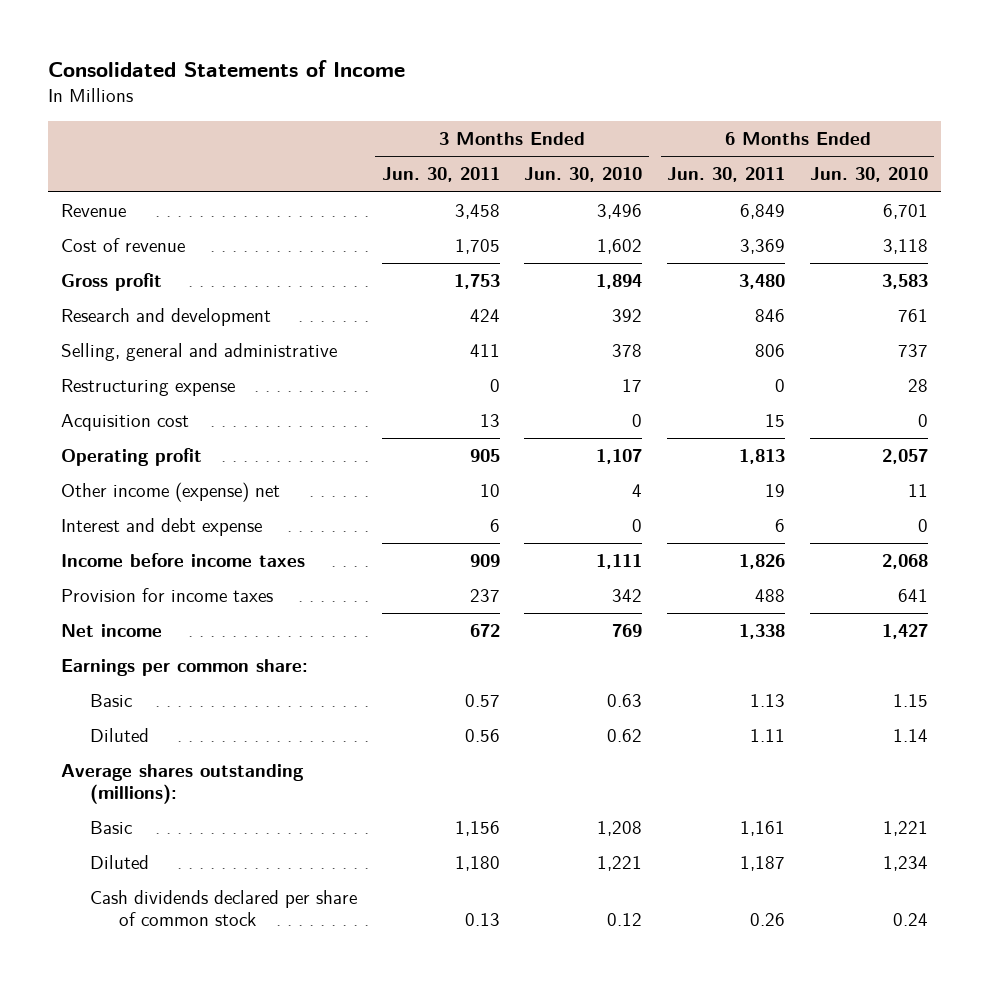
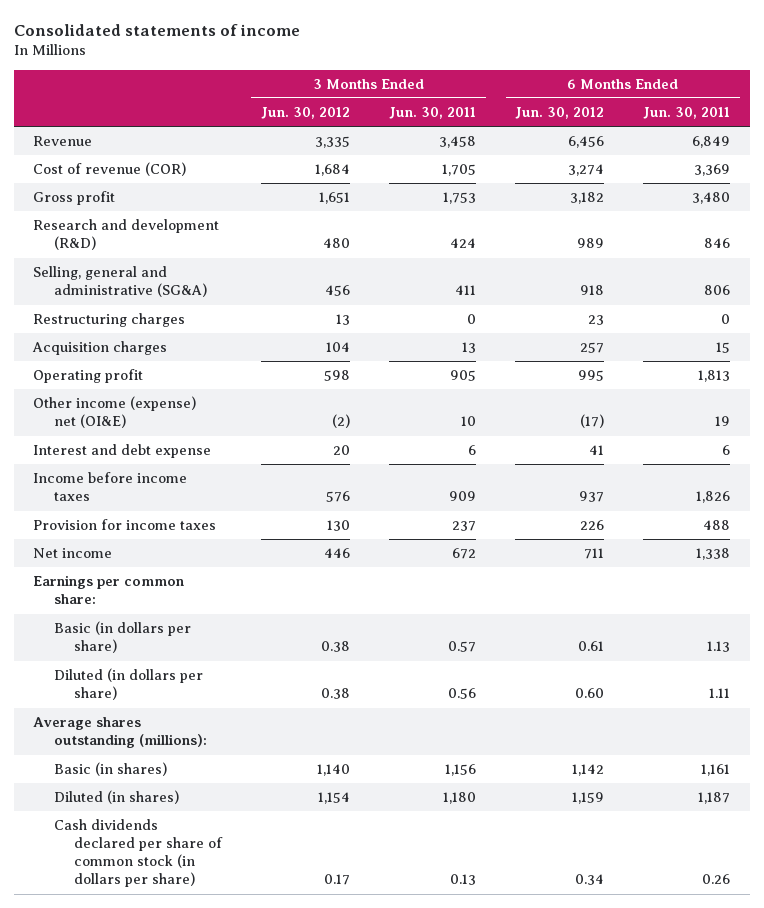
[48,60,406,78] Consolidated Statements of Income -> [13,23,300,36] Consolidated statements of income
[524,167,643,183] Jun. 30, 2010 -> none
[810,167,929,183] Jun. 30, 2010 -> none
none -> [261,107,351,120] Jun. 30, 2012
none -> [515,107,605,120] Jun. 30, 2012
[60,238,185,253] Cost of revenue -> [33,162,187,177] Cost of revenue (COR)
[60,308,271,327] Research and development -> [33,219,220,251] Research and development (R&D)
[60,343,337,362] Selling, general and administrative -> [33,266,207,298] Selling, general and administrative (SG&A)
[60,379,235,397] Restructuring expense -> [33,313,186,328] Restructuring charges
[60,414,189,432] Acquisition cost -> [32,341,168,356] Acquisition charges
[60,482,280,503] Other income (expense) net -> [33,396,197,429] Other income (expense) net (OI&E)
[89,694,132,708] Basic -> [53,621,191,654] Basic (in dollars per share)
[89,728,149,743] Diluted -> [53,668,203,701] Diluted (in dollars per share)
[89,821,132,835] Basic -> [53,762,167,777] Basic (in shares)
[89,855,149,870] Diluted -> [53,790,179,805] Diluted (in shares)
[89,890,357,926] Cash dividends declared per share of common stock -> [53,819,223,888] Cash dividends declared per share of common stock (in dollars per share)

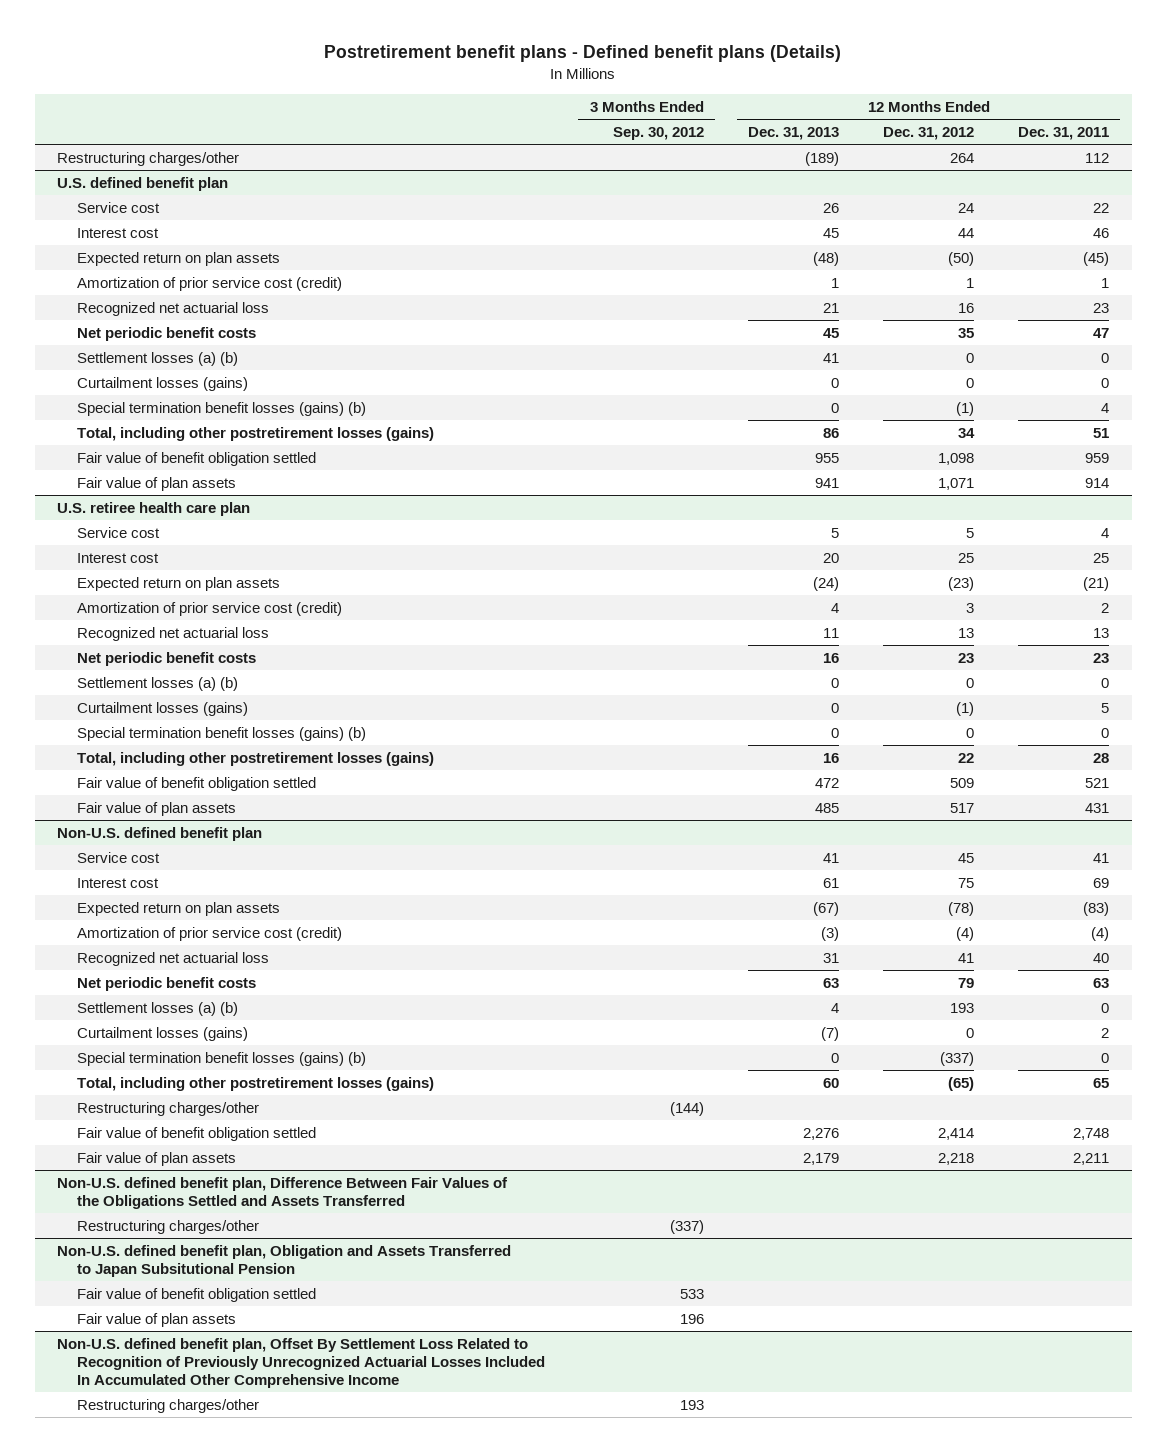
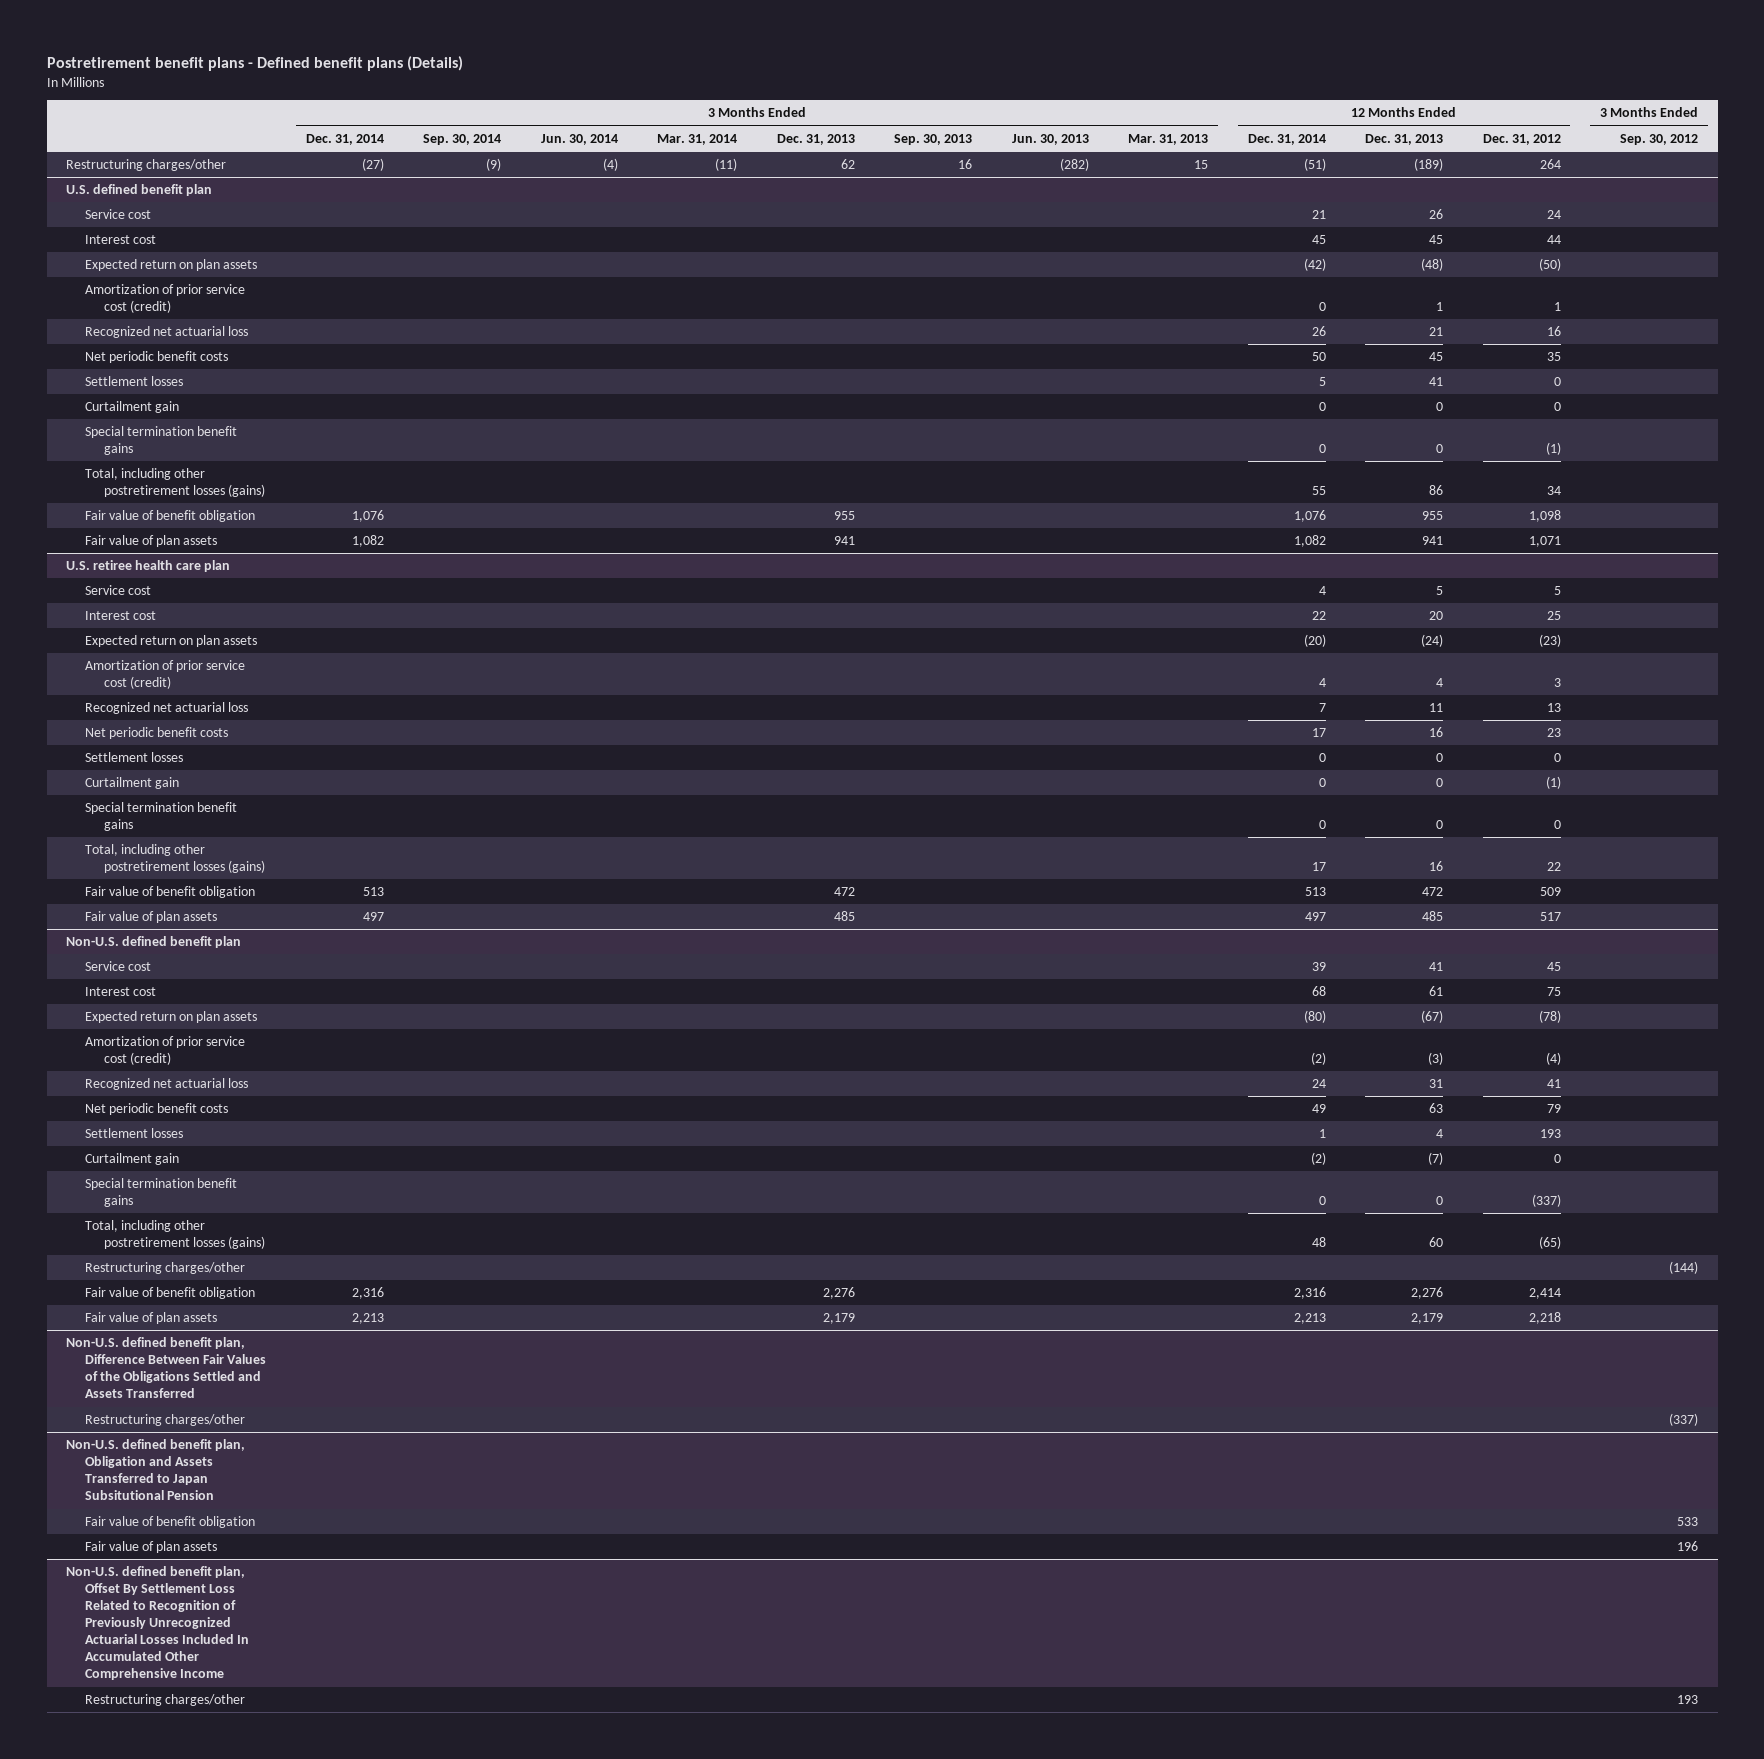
[1018,126,1110,140] Dec. 31, 2011 -> none
none -> [305,133,384,145] Dec. 31, 2014
none -> [423,133,502,145] Sep. 30, 2014
none -> [540,133,618,145] Jun. 30, 2014
none -> [657,133,738,145] Mar. 31, 2014
none -> [776,133,855,145] Dec. 31, 2013
none -> [894,133,973,145] Sep. 30, 2013
none -> [1011,133,1089,145] Jun. 30, 2013
none -> [1128,133,1209,145] Mar. 31, 2013
none -> [1247,133,1326,145] Dec. 31, 2014
[77,351,239,366] Settlement losses (a) (b) -> [85,376,184,387] Settlement losses
[77,376,249,391] Curtailment losses (gains) -> [85,401,180,414] Curtailment gain
[77,401,367,416] Special termination benefit losses (gains) (b) -> [85,426,238,456] Special termination benefit gains
[77,451,317,466] Fair value of benefit obligation settled -> [85,510,256,523] Fair value of benefit obligation
[77,676,239,691] Settlement losses (a) (b) -> [85,752,184,763] Settlement losses
[77,701,249,716] Curtailment losses (gains) -> [85,777,180,790] Curtailment gain
[77,726,367,741] Special termination benefit losses (gains) (b) -> [85,802,238,832] Special termination benefit gains
[77,776,317,791] Fair value of benefit obligation settled -> [85,886,256,899] Fair value of benefit obligation
[77,1001,239,1016] Settlement losses (a) (b) -> [85,1128,184,1139] Settlement losses
[77,1026,249,1041] Curtailment losses (gains) -> [85,1153,180,1166] Curtailment gain
[77,1051,367,1066] Special termination benefit losses (gains) (b) -> [85,1178,238,1208] Special termination benefit gains
[77,1126,317,1141] Fair value of benefit obligation settled -> [85,1287,256,1300] Fair value of benefit obligation
[77,1287,317,1302] Fair value of benefit obligation settled -> [85,1516,256,1529] Fair value of benefit obligation

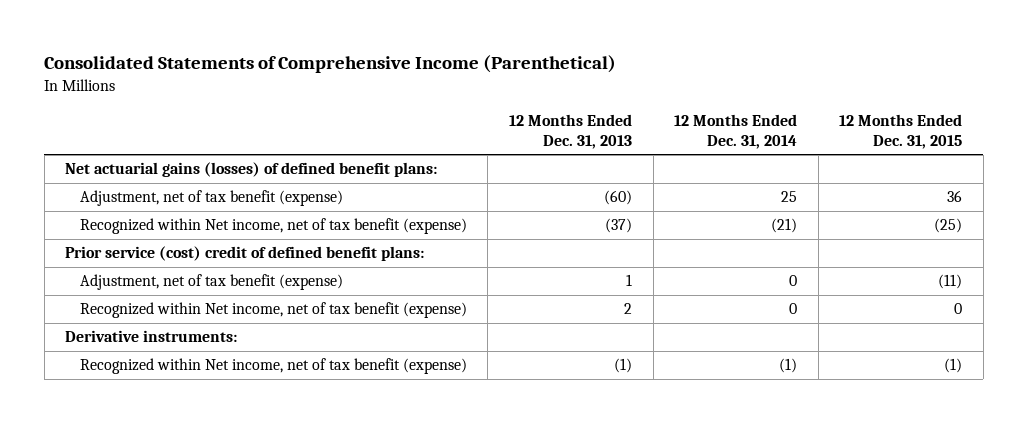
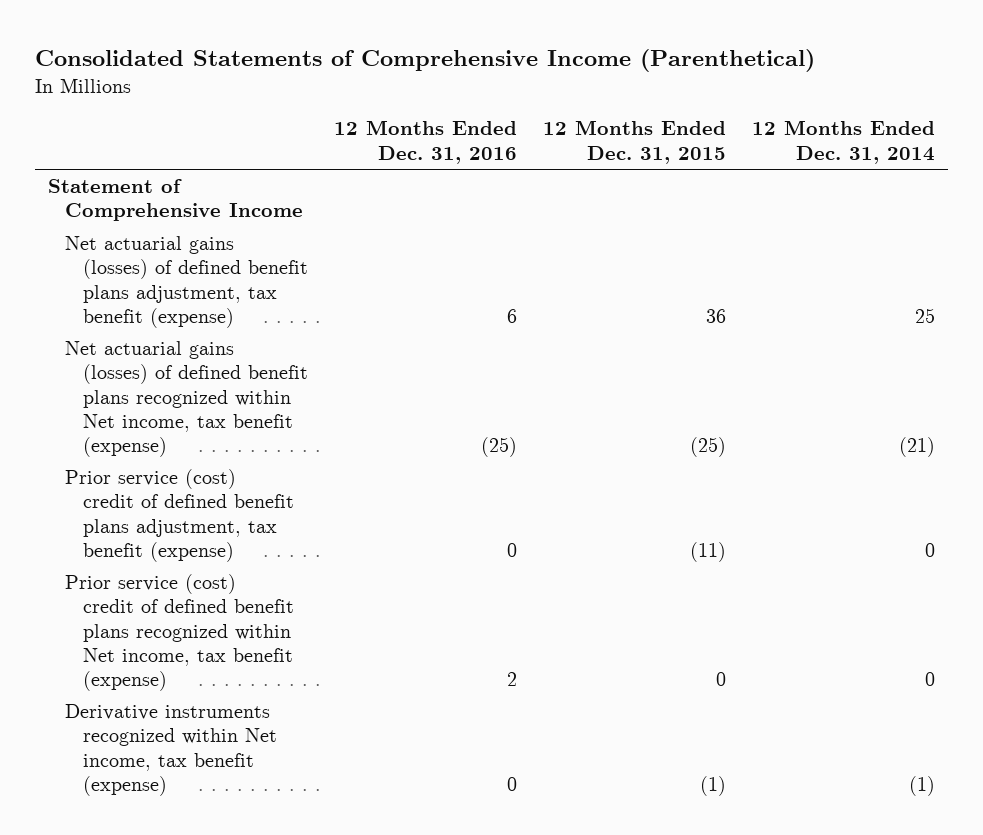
[509,114,633,149] 12 Months Ended Dec. 31, 2013 -> none
none -> [333,120,517,164] 12 Months Ended Dec. 31, 2016
[65,162,438,178] Net actuarial gains (losses) of defined benefit plans: -> none
[65,246,425,262] Prior service (cost) credit of defined benefit plans: -> none
[65,330,238,343] Derivative instruments: -> none
none -> [48,178,304,222] Statement of Comprehensive Income
[79,190,343,207] Adjustment, net of tax benefit (expense) -> [65,235,308,328] Net actuarial gains (losses) of defined benefit plans adjustment, tax benefit (expense)
[79,218,467,235] Recognized within Net income, net of tax benefit (expense) -> [65,340,308,458] Net actuarial gains (losses) of defined benefit plans recognized within Net income, tax benefit (expense)
[79,274,343,291] Adjustment, net of tax benefit (expense) -> [65,468,294,562] Prior service (cost) credit of defined benefit plans adjustment, tax benefit (expense)
[79,302,467,319] Recognized within Net income, net of tax benefit (expense) -> [65,573,294,692] Prior service (cost) credit of defined benefit plans recognized within Net income, tax benefit (expense)
[79,358,467,375] Recognized within Net income, net of tax benefit (expense) -> [65,703,277,796] Derivative instruments recognized within Net income, tax benefit (expense)

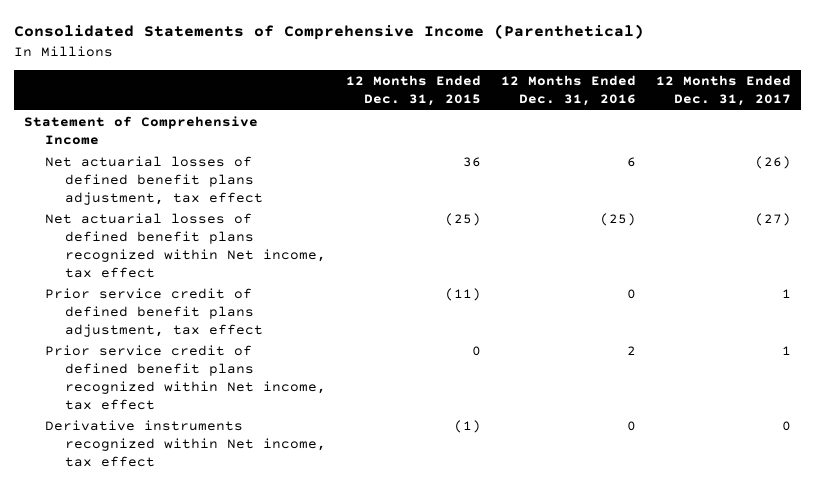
[752,120,936,164] 12 Months Ended Dec. 31, 2014 -> none
none -> [656,75,792,107] 12 Months Ended Dec. 31, 2017
[65,235,308,328] Net actuarial gains (losses) of defined benefit plans adjustment, tax benefit (expense) -> [44,156,263,205] Net actuarial losses of defined benefit plans adjustment, tax effect
[65,340,308,458] Net actuarial gains (losses) of defined benefit plans recognized within Net income, tax benefit (expense) -> [44,213,326,278] Net actuarial losses of defined benefit plans recognized within Net income, tax effect
[65,468,294,562] Prior service (cost) credit of defined benefit plans adjustment, tax benefit (expense) -> [44,288,263,337] Prior service credit of defined benefit plans adjustment, tax effect
[65,573,294,692] Prior service (cost) credit of defined benefit plans recognized within Net income, tax benefit (expense) -> [44,345,326,410] Prior service credit of defined benefit plans recognized within Net income, tax effect
[65,703,277,796] Derivative instruments recognized within Net income, tax benefit (expense) -> [44,420,326,467] Derivative instruments recognized within Net income, tax effect

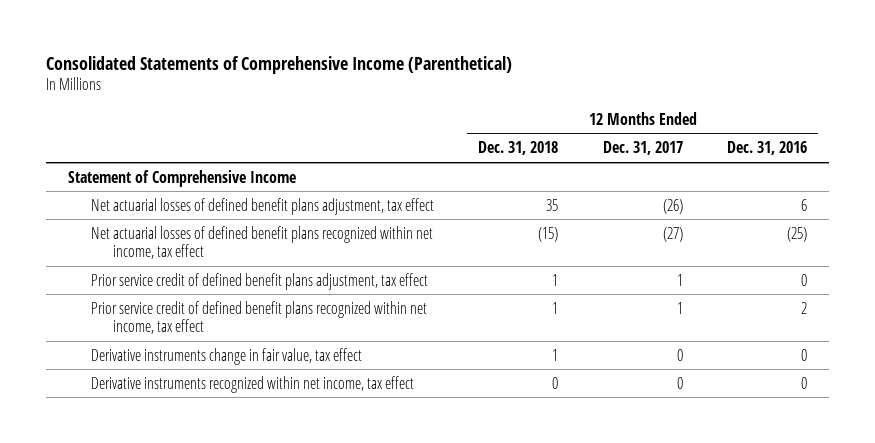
[346,75,482,107] 12 Months Ended Dec. 31, 2015 -> none
none -> [478,141,559,156] Dec. 31, 2018
[44,213,326,278] Net actuarial losses of defined benefit plans recognized within Net income, tax effect -> [90,225,433,260] Net actuarial losses of defined benefit plans recognized within net income, tax effect
[44,345,326,410] Prior service credit of defined benefit plans recognized within Net income, tax effect -> [90,300,427,335] Prior service credit of defined benefit plans recognized within net income, tax effect
none -> [90,347,362,365] Derivative instruments change in fair value, tax effect
[44,420,326,467] Derivative instruments recognized within Net income, tax effect -> [90,375,414,393] Derivative instruments recognized within net income, tax effect

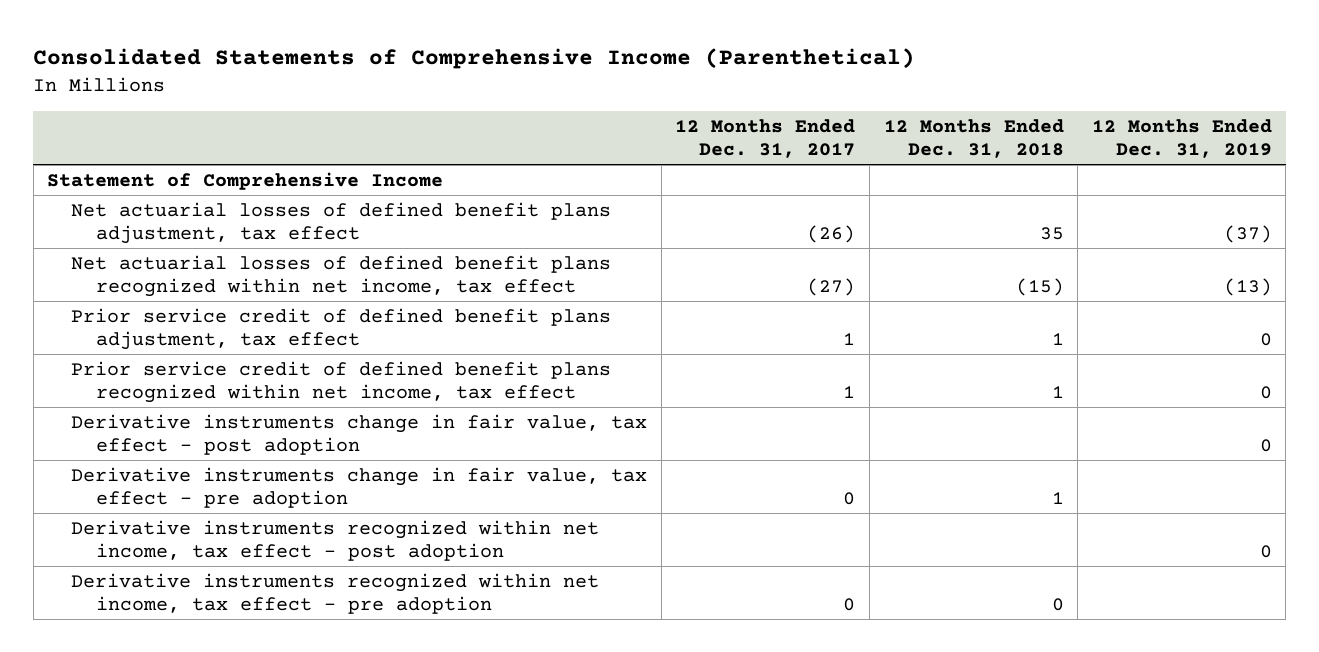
[727,141,808,156] Dec. 31, 2016 -> none
none -> [1091,118,1272,159] 12 Months Ended Dec. 31, 2019
none -> [71,413,648,456] Derivative instruments change in fair value, tax effect - post adoption
[90,347,362,365] Derivative instruments change in fair value, tax effect -> [71,466,648,509] Derivative instruments change in fair value, tax effect - pre adoption
none -> [71,519,600,562] Derivative instruments recognized within net income, tax effect - post adoption
[90,375,414,393] Derivative instruments recognized within net income, tax effect -> [71,572,600,615] Derivative instruments recognized within net income, tax effect - pre adoption

